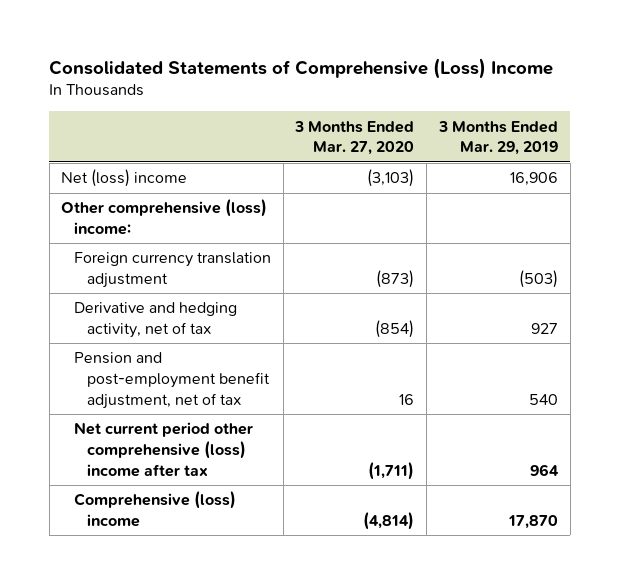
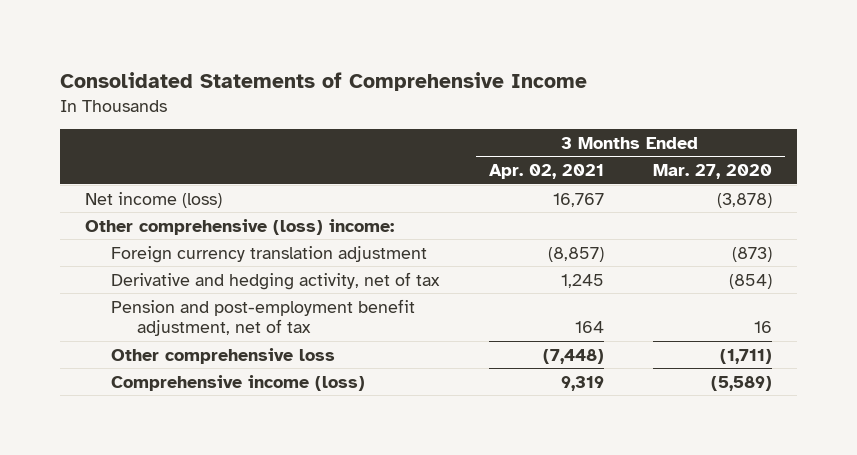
[49,57,554,79] Consolidated Statements of Comprehensive (Loss) Income -> [59,71,587,91] Consolidated Statements of Comprehensive Income
[437,120,558,156] 3 Months Ended Mar. 29, 2019 -> none
none -> [488,164,604,180] Apr. 02, 2021
[61,169,188,188] Net (loss) income -> [84,191,222,208] Net income (loss)
[367,169,415,188] (3,103) -> [717,192,773,208] (3,878)
[74,422,254,477] Net current period other comprehensive (loss) income after tax -> [110,347,335,364] Other comprehensive loss
[74,491,237,527] Comprehensive (loss) income -> [110,374,365,391] Comprehensive income (loss)
[363,511,415,530] (4,814) -> [711,375,773,391] (5,589)

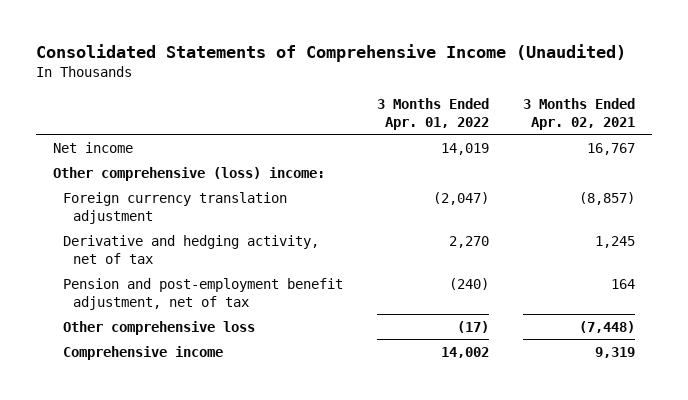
[59,71,587,91] Consolidated Statements of Comprehensive Income -> [36,44,627,63] Consolidated Statements of Comprehensive Income (Unaudited)
[653,164,773,180] Mar. 27, 2020 -> none
none -> [377,97,490,130] 3 Months Ended Apr. 01, 2022
[84,191,222,208] Net income (loss) -> [52,141,133,153] Net income
[110,374,365,391] Comprehensive income (loss) -> [63,345,224,360] Comprehensive income

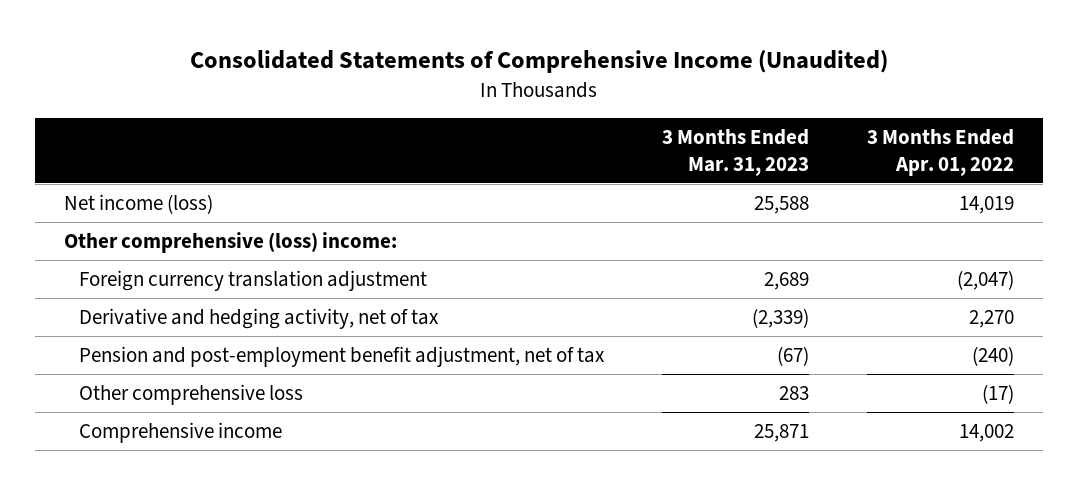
[522,97,635,130] 3 Months Ended Apr. 02, 2021 -> none
none -> [662,129,810,176] 3 Months Ended Mar. 31, 2023
[52,141,133,153] Net income -> [64,194,214,215] Net income (loss)

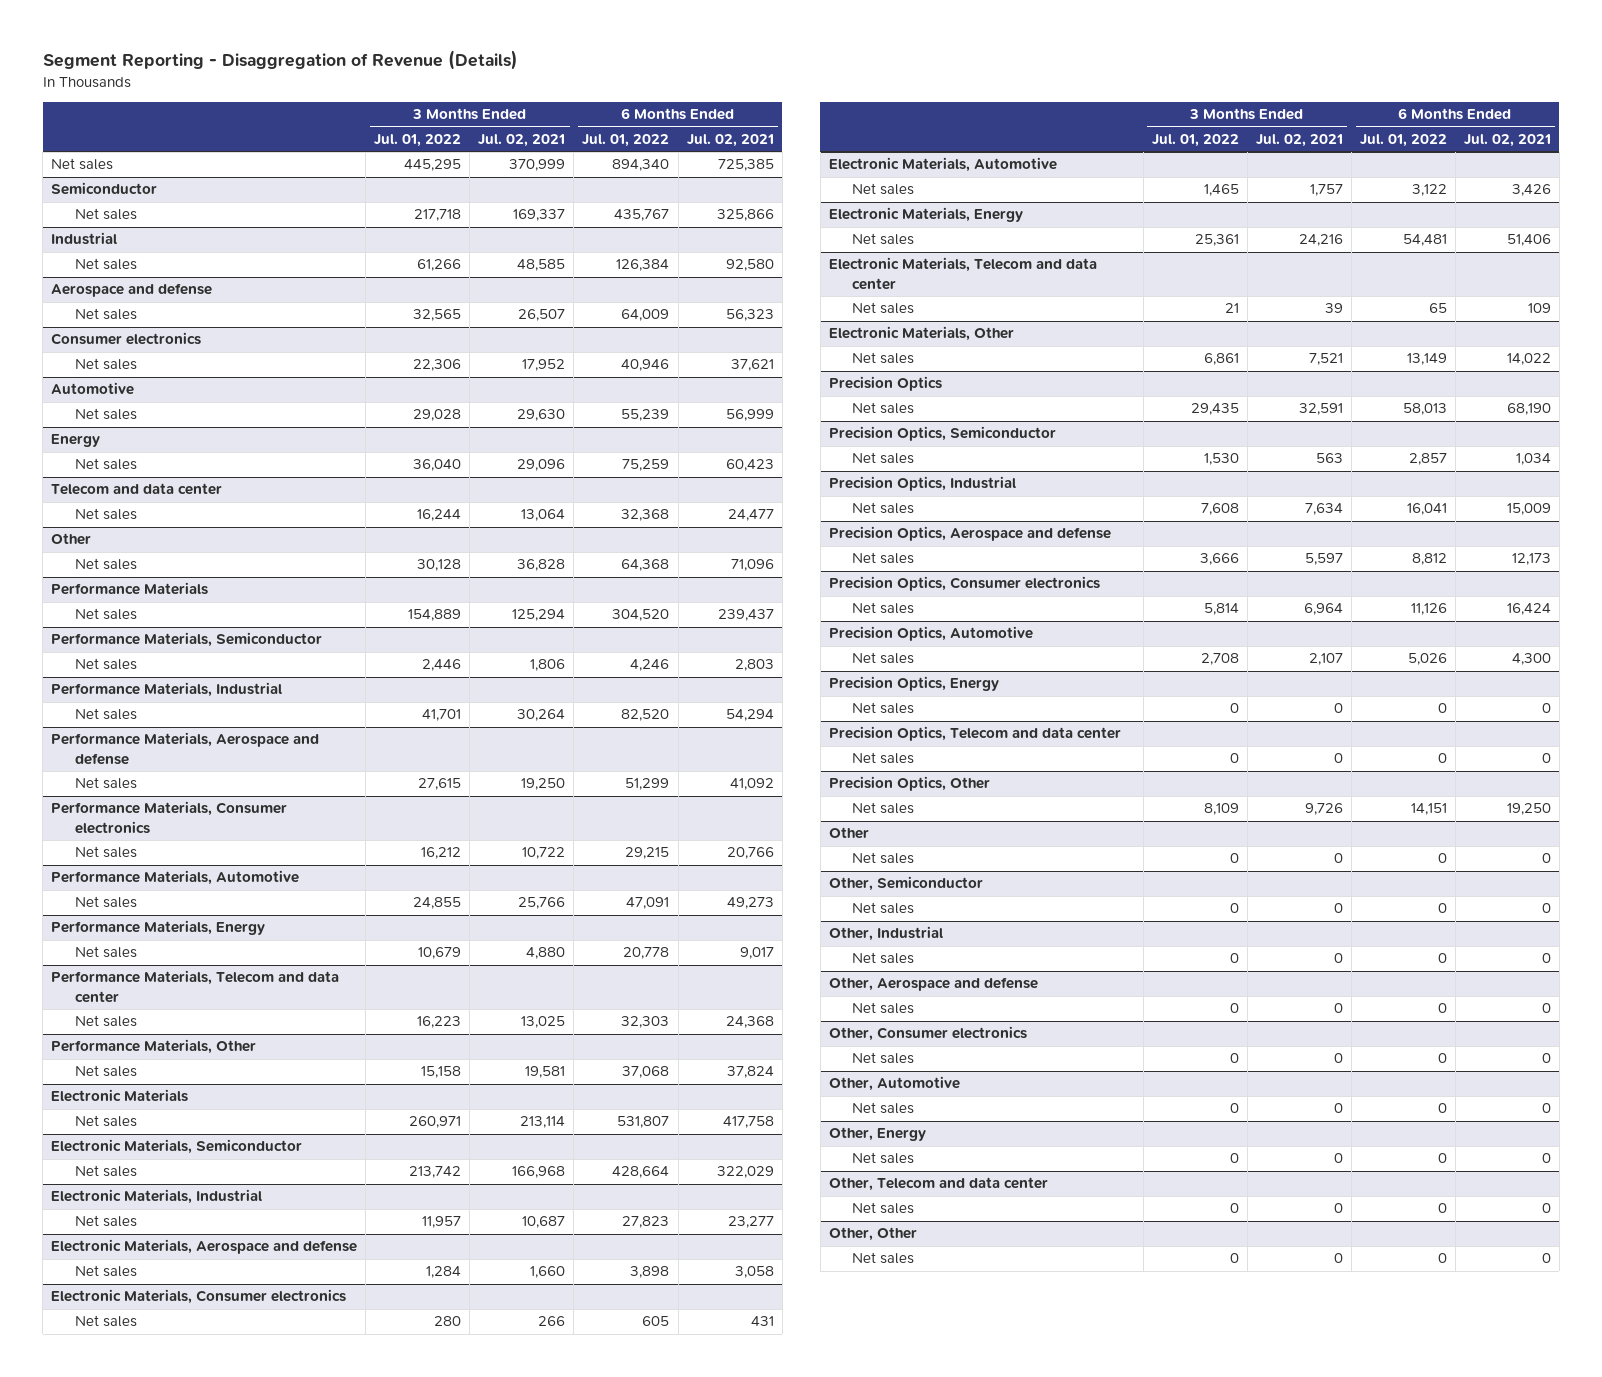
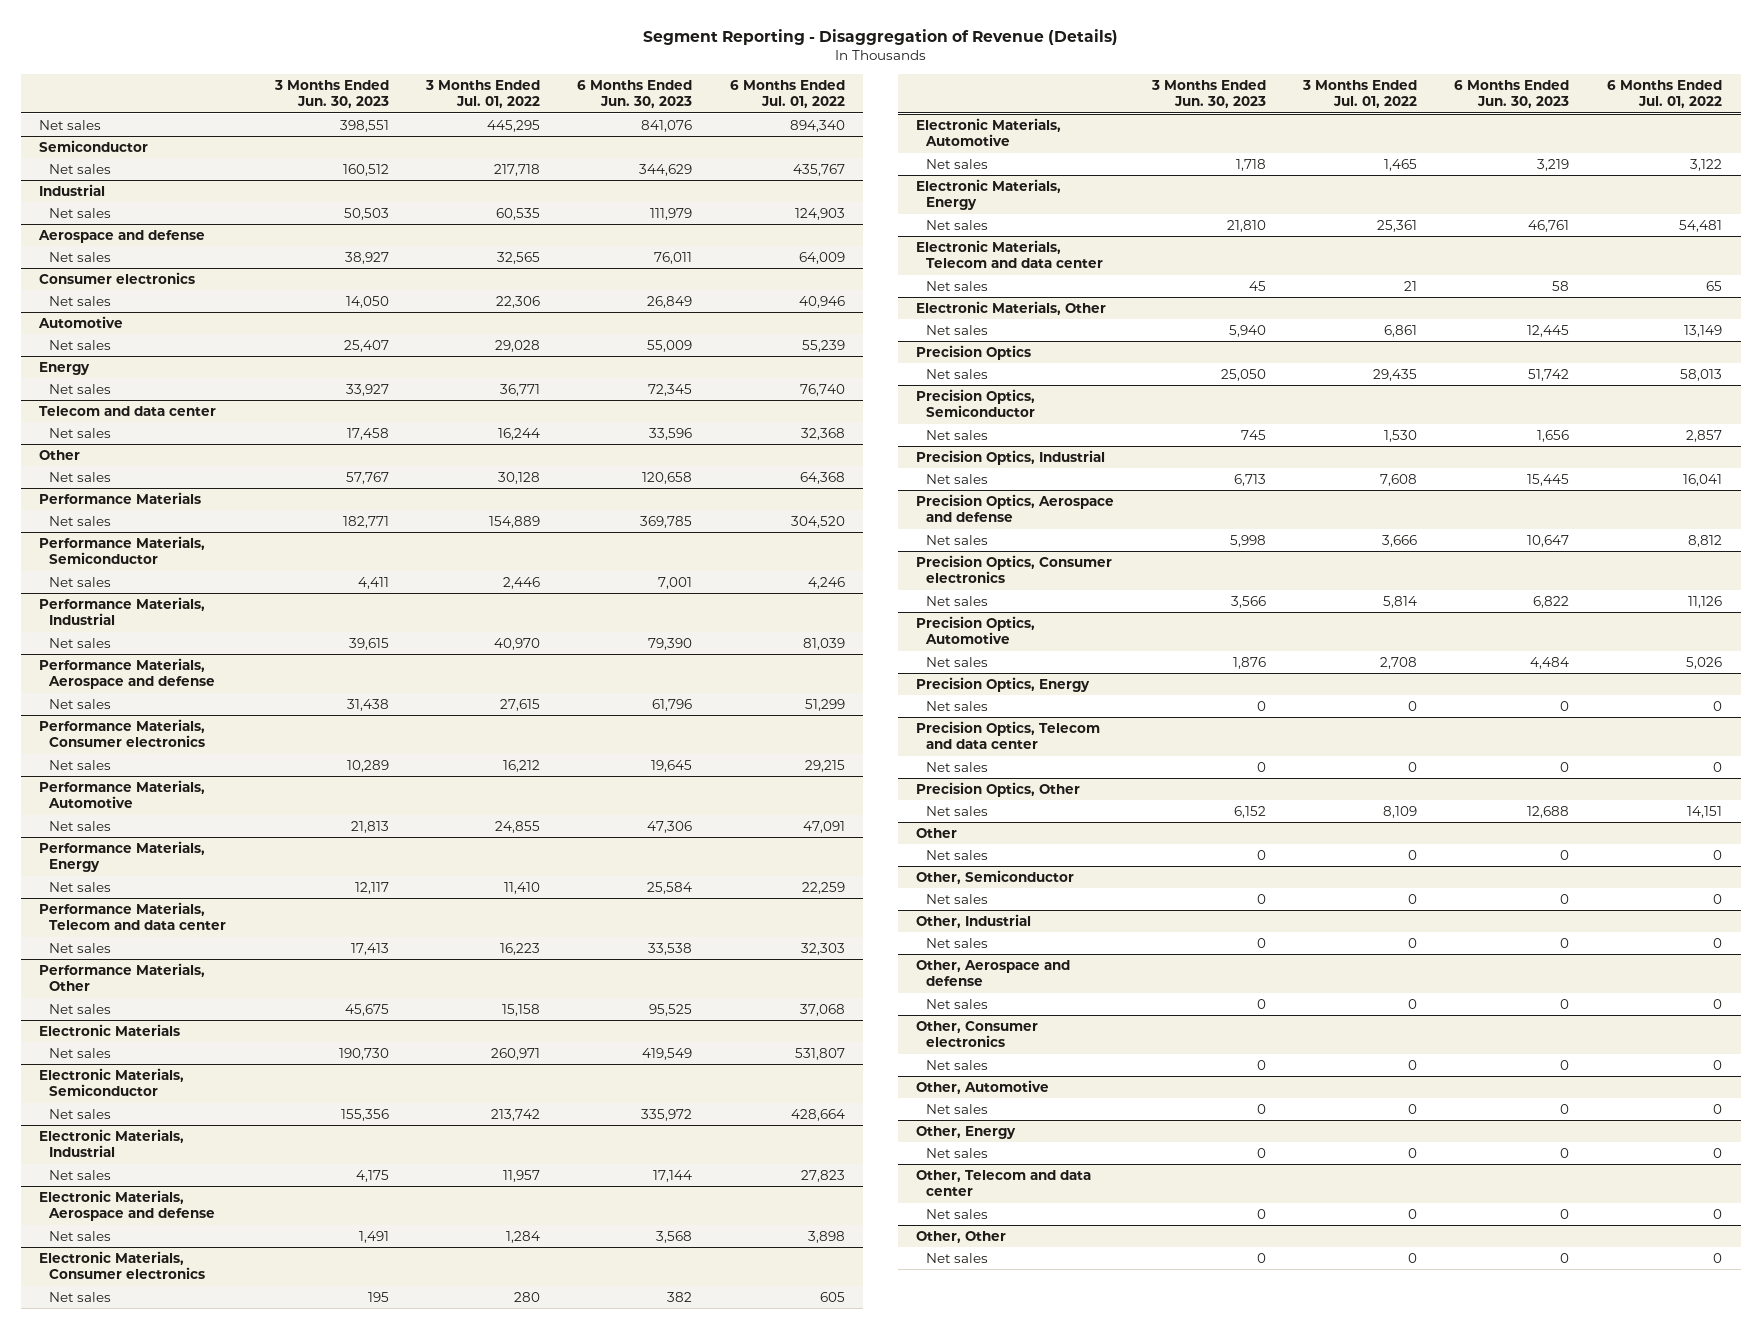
[478,133,566,147] Jul. 02, 2021 -> none
[686,133,774,147] Jul. 02, 2021 -> none
none -> [273,80,389,109] 3 Months Ended Jun. 30, 2023
none -> [577,80,693,109] 6 Months Ended Jun. 30, 2023
[417,259,462,272] 61,266 -> [496,207,541,220] 60,535
[616,259,670,272] 126,384 -> [794,207,845,220] 124,903
[413,459,462,472] 36,040 -> [500,383,541,396] 36,771
[622,459,670,472] 75,259 -> [799,383,845,396] 76,740
[422,709,462,722] 41,701 -> [494,637,541,650] 40,970
[621,709,670,722] 82,520 -> [802,637,845,650] 81,039
[418,947,462,960] 10,679 -> [504,881,541,894] 11,410
[623,947,670,960] 20,778 -> [801,881,845,894] 22,259

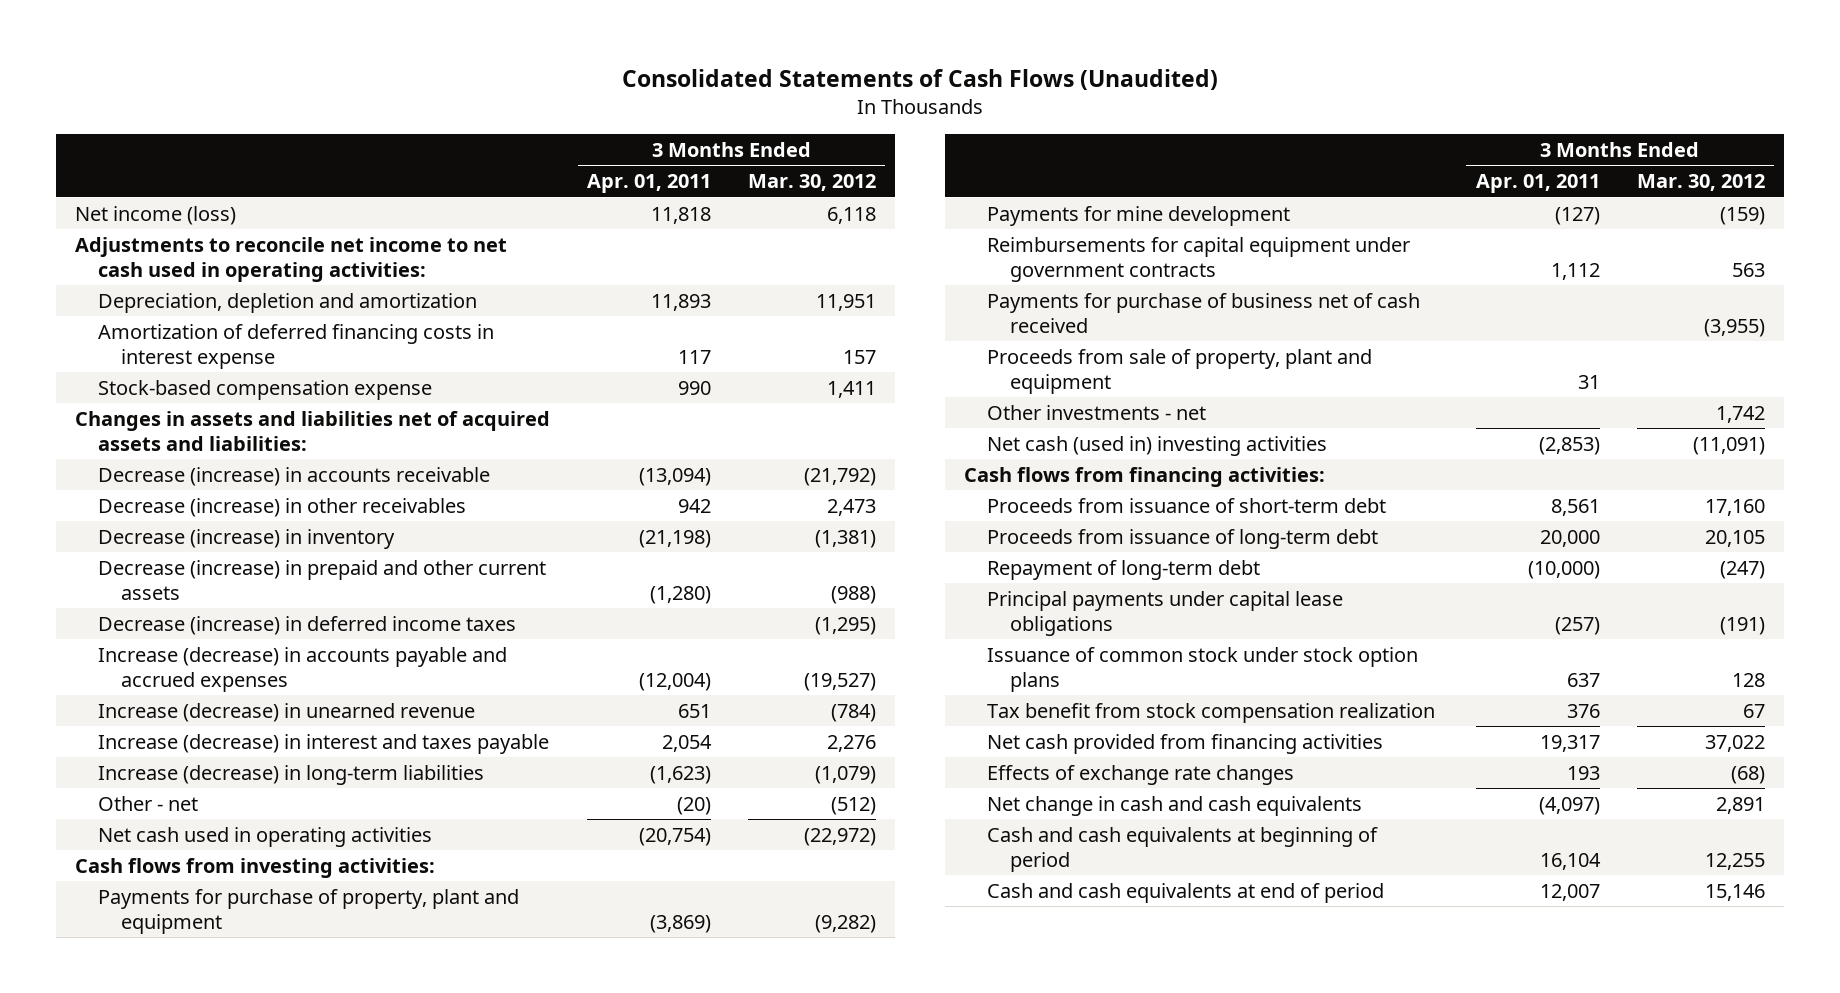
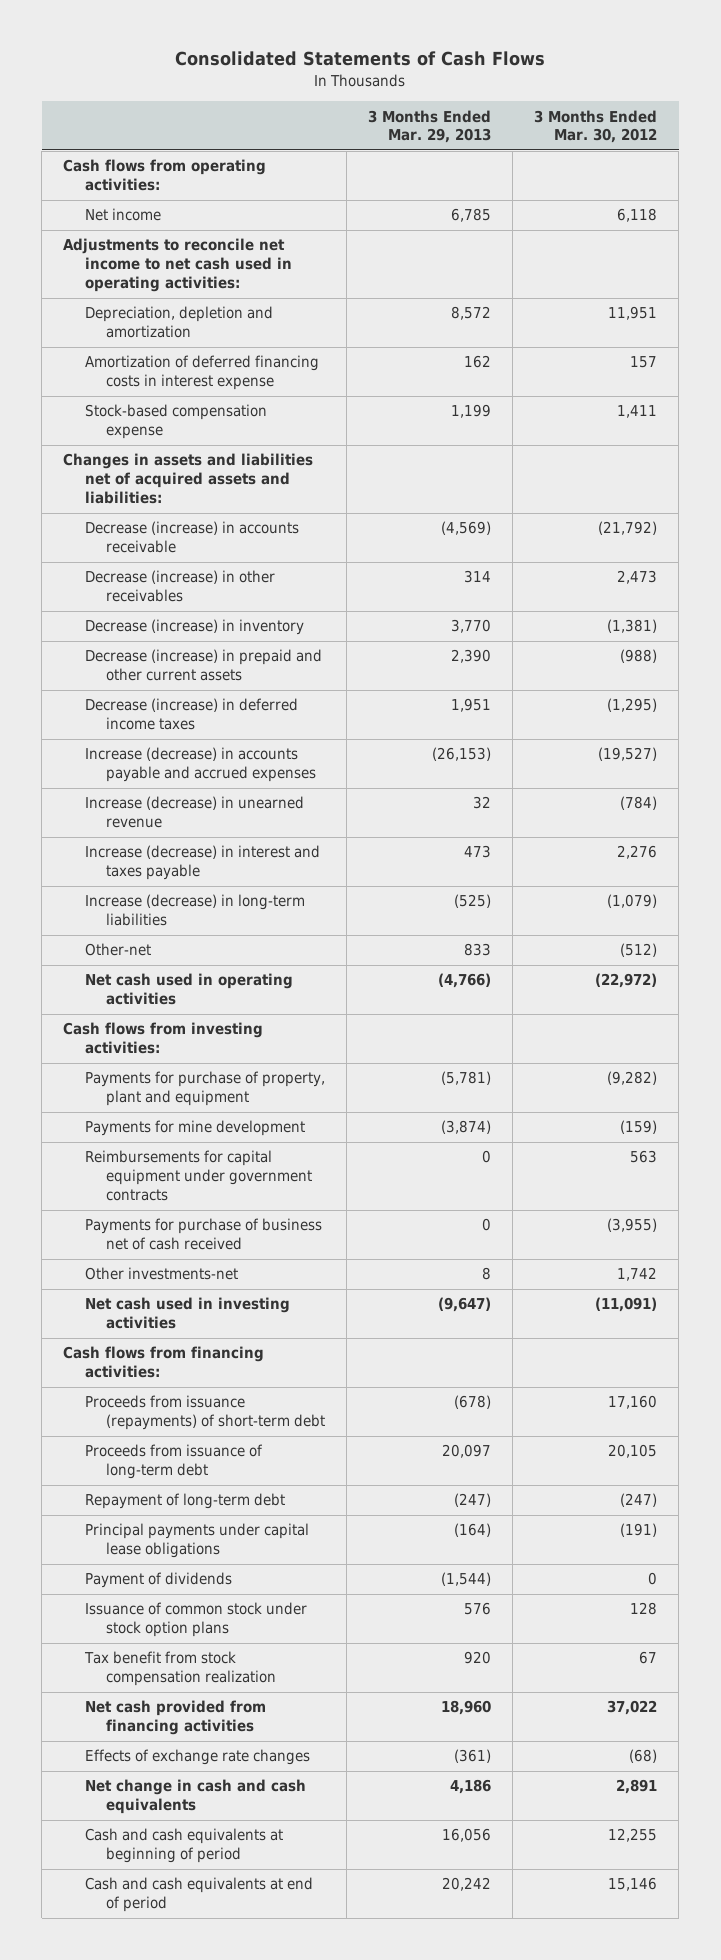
[621,69,1218,91] Consolidated Statements of Cash Flows (Unaudited) -> [175,51,546,67] Consolidated Statements of Cash Flows
[586,174,711,194] Apr. 01, 2011 -> none
none -> [368,109,492,144] 3 Months Ended Mar. 29, 2013
none -> [63,159,267,192] Cash flows from operating activities:
[74,205,236,225] Net income (loss) -> [84,208,161,222] Net income
[97,795,198,811] Other - net -> [84,943,151,957] Other-net
[986,348,1372,395] Proceeds from sale of property, plant and equipment -> none
[986,404,1206,420] Other investments - net -> [84,1267,238,1281] Other investments-net
[986,435,1327,456] Net cash (used in) investing activities -> [84,1297,290,1330] Net cash used in investing activities
[986,497,1386,513] Proceeds from issuance of short-term debt -> [84,1395,326,1431] Proceeds from issuance (repayments) of short-term debt
none -> [84,1572,232,1589] Payment of dividends

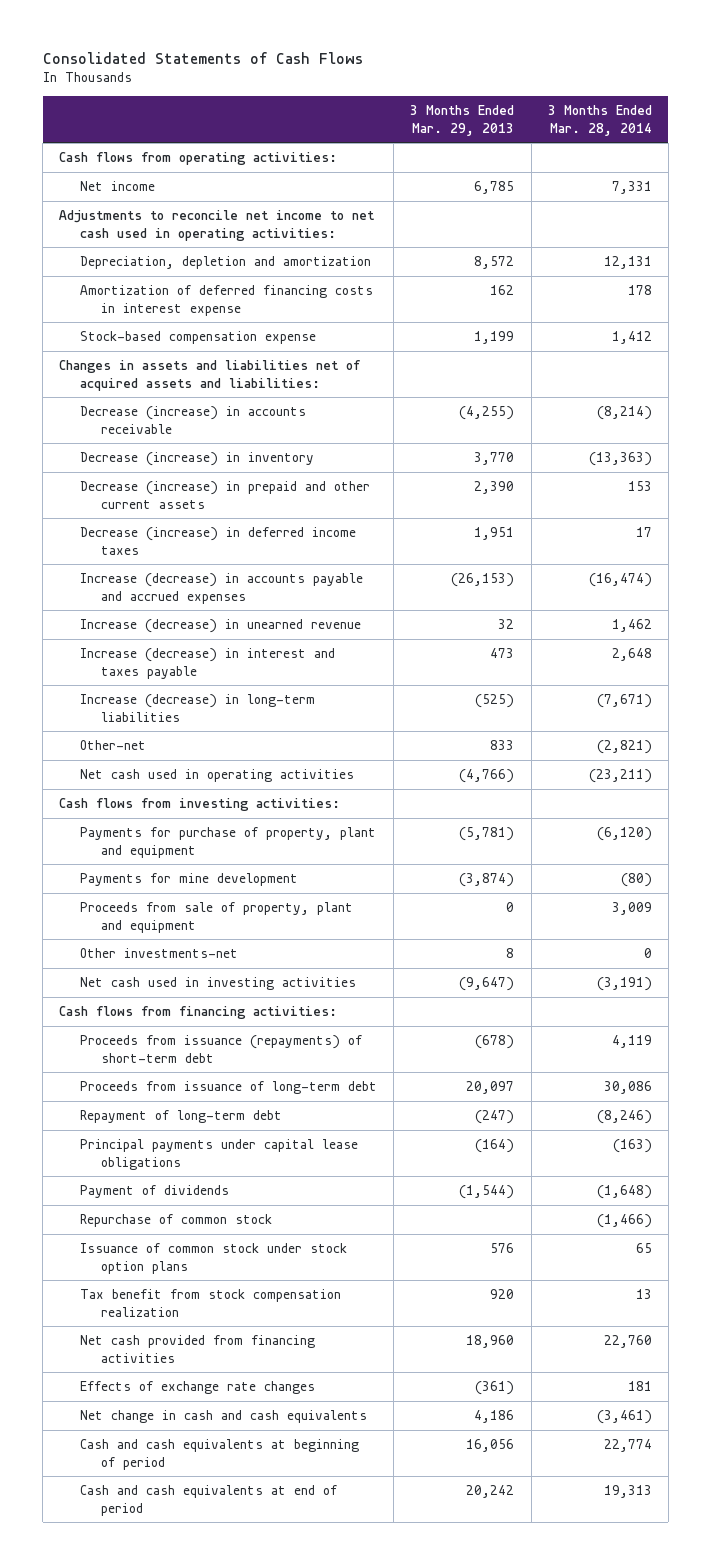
[534,109,658,144] 3 Months Ended Mar. 30, 2012 -> none
none -> [547,104,652,136] 3 Months Ended Mar. 28, 2014
[84,570,275,603] Decrease (increase) in other receivables -> none
[441,521,492,536] (4,569) -> [459,406,515,421] (4,255)
[84,1150,313,1202] Reimbursements for capital equipment under government contracts -> none
[84,1218,322,1251] Payments for purchase of business net of cash received -> none
none -> [80,902,354,933] Proceeds from sale of property, plant and equipment
none -> [80,1214,273,1228] Repurchase of common stock

